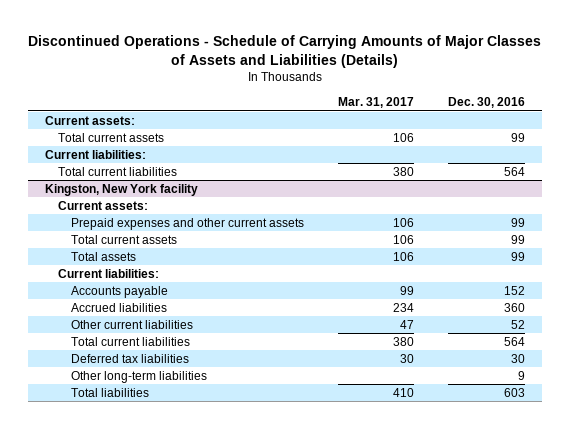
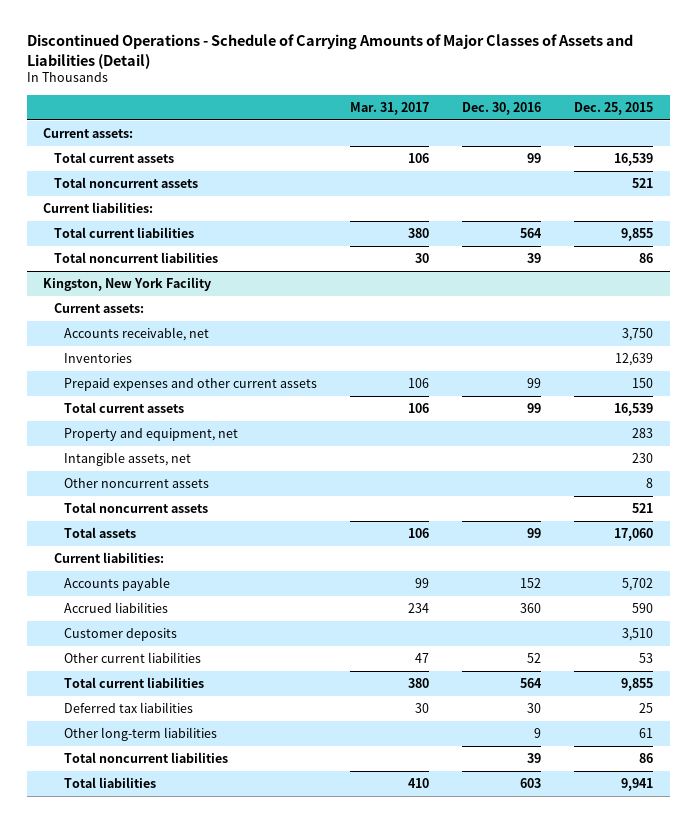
[28,35,542,69] Discontinued Operations - Schedule of Carrying Amounts of Major Classes of Assets and Liabilities (Details) -> [26,34,633,69] Discontinued Operations - Schedule of Carrying Amounts of Major Classes of Assets and Liabilities (Detail)
none -> [574,101,654,115] Dec. 25, 2015
none -> [53,176,198,188] Total noncurrent assets
none -> [53,251,218,263] Total noncurrent liabilities
[44,183,198,196] Kingston, New York facility -> [43,276,212,291] Kingston, New York Facility
none -> [63,326,209,341] Accounts receivable, net
none -> [63,352,132,363] Inventories
none -> [63,427,238,441] Property and equipment, net
none -> [63,451,191,466] Intangible assets, net
none -> [63,477,209,488] Other noncurrent assets
none -> [63,501,208,513] Total noncurrent assets
none -> [63,627,177,641] Customer deposits
none -> [63,751,228,763] Total noncurrent liabilities

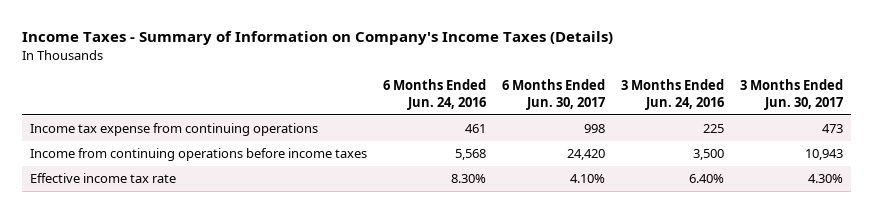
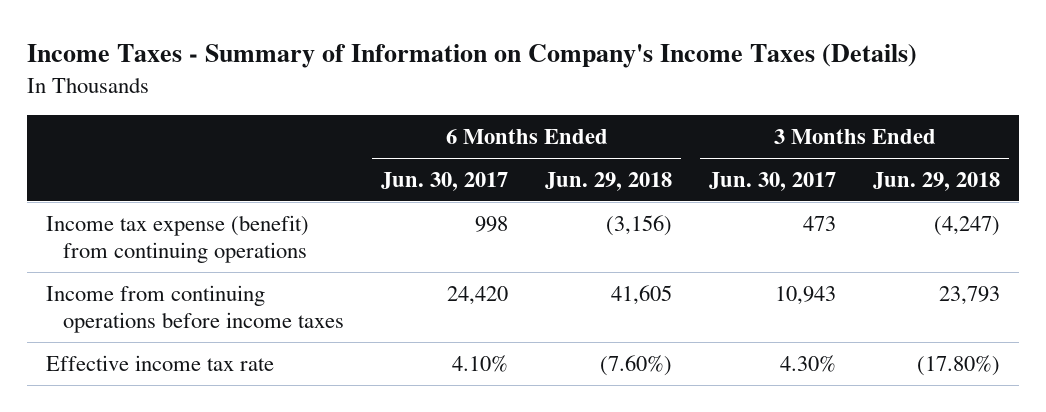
[382,79,486,111] 6 Months Ended Jun. 24, 2016 -> none
[620,79,724,111] 3 Months Ended Jun. 24, 2016 -> none
none -> [545,171,673,191] Jun. 29, 2018
none -> [873,171,1001,191] Jun. 29, 2018
[29,123,318,137] Income tax expense from continuing operations -> [45,214,309,263] Income tax expense (benefit) from continuing operations

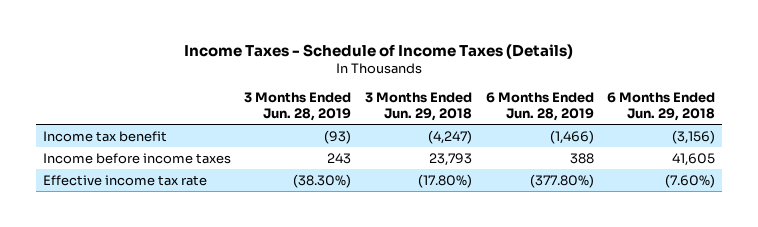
[27,44,918,69] Income Taxes - Summary of Information on Company's Income Taxes (Details) -> [183,44,573,60] Income Taxes - Schedule of Income Taxes (Details)
[381,171,509,191] Jun. 30, 2017 -> none
[709,171,837,191] Jun. 30, 2017 -> none
none -> [244,92,352,121] 3 Months Ended Jun. 28, 2019
none -> [485,92,594,121] 6 Months Ended Jun. 28, 2019
[45,214,309,263] Income tax expense (benefit) from continuing operations -> [42,130,167,142] Income tax benefit
[45,284,345,333] Income from continuing operations before income taxes -> [42,152,231,164] Income before income taxes

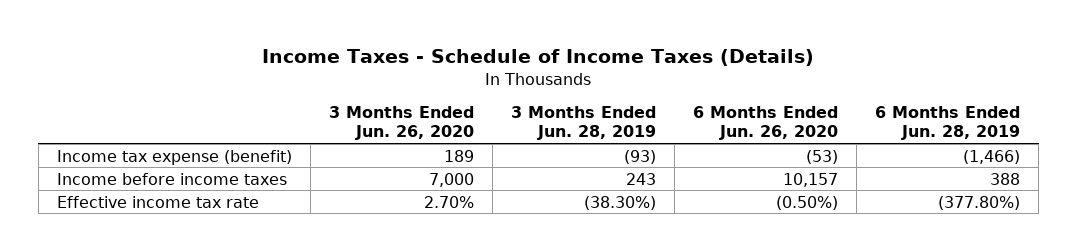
[364,92,472,121] 3 Months Ended Jun. 29, 2018 -> none
[607,92,716,121] 6 Months Ended Jun. 29, 2018 -> none
none -> [328,106,474,141] 3 Months Ended Jun. 26, 2020
none -> [693,106,839,141] 6 Months Ended Jun. 26, 2020
[42,130,167,142] Income tax benefit -> [56,149,292,165] Income tax expense (benefit)

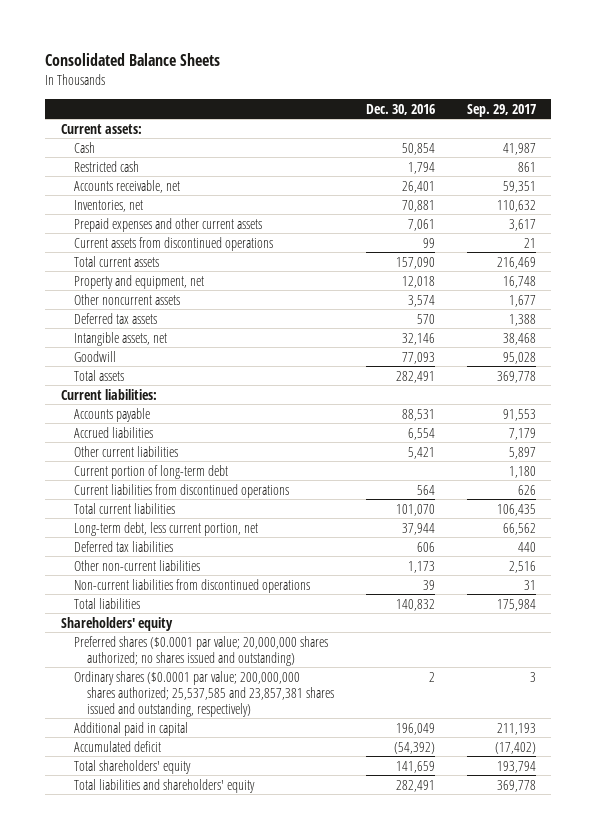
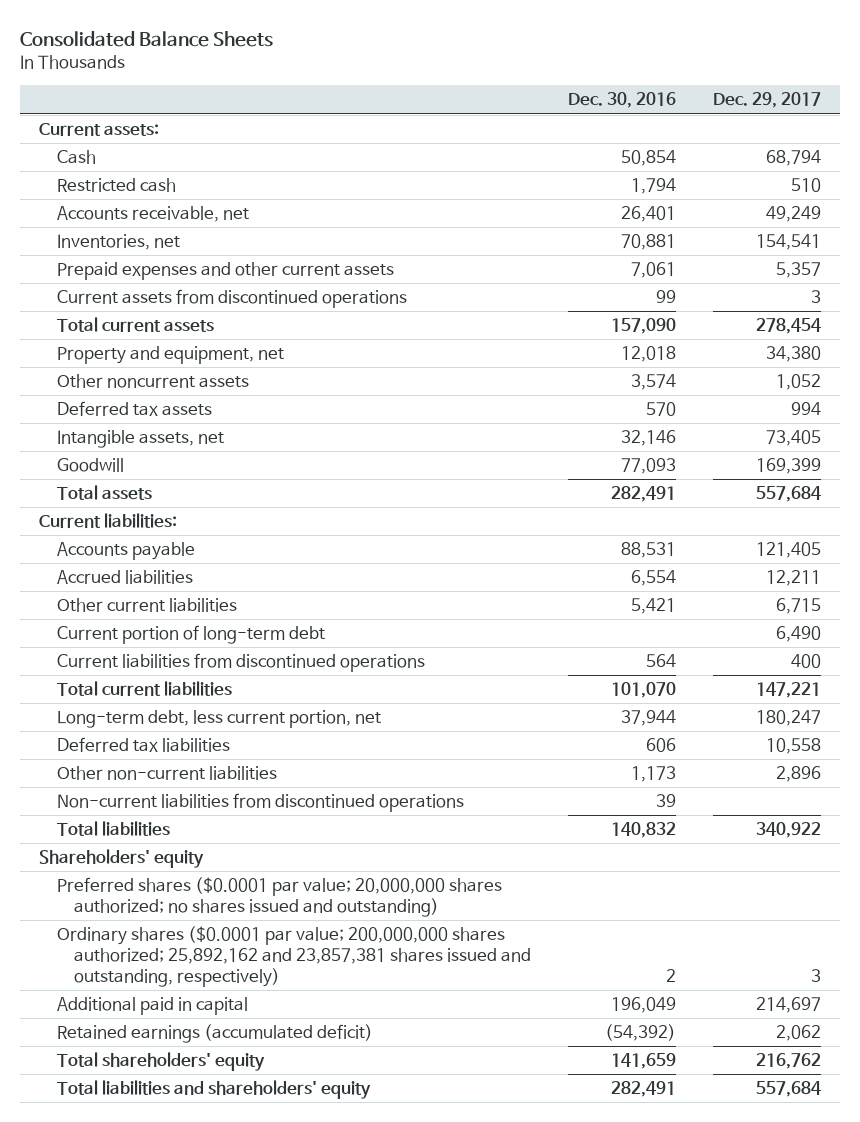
[466,103,536,117] Sep. 29, 2017 -> none
none -> [713,92,822,109] Dec. 29, 2017
[73,670,335,717] Ordinary shares ($0.0001 par value; 200,000,000 shares authorized; 25,537,585 and 23,857,381 shares issued and outstanding, respectively) -> [56,926,532,987] Ordinary shares ($0.0001 par value; 200,000,000 shares authorized; 25,892,162 and 23,857,381 shares issued and outstanding, respectively)
[73,740,161,752] Accumulated deficit -> [56,1024,373,1044] Retained earnings (accumulated deficit)

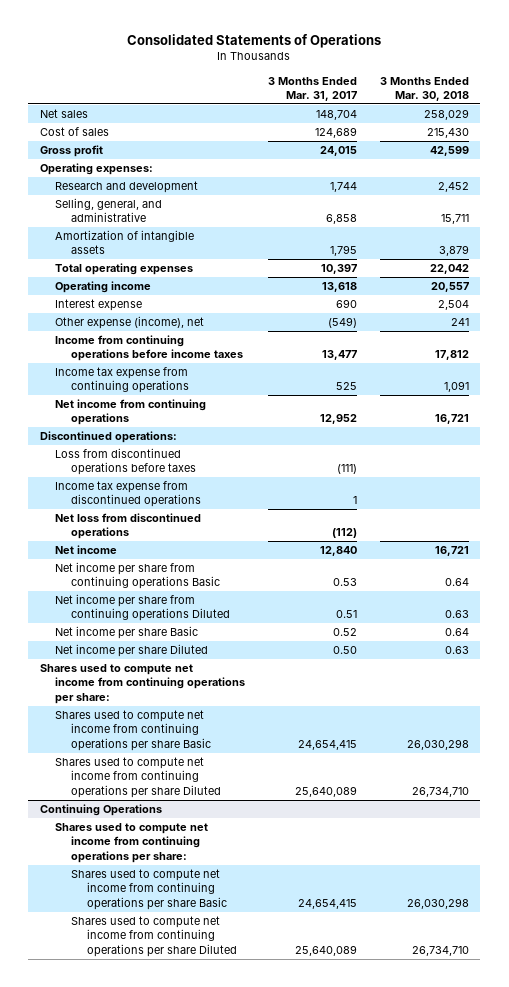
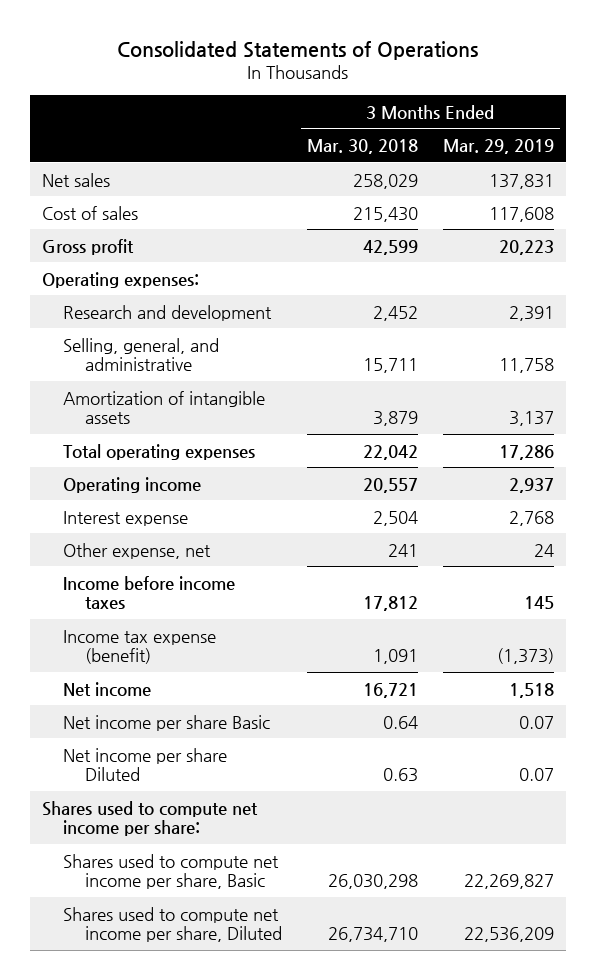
[268,76,358,101] 3 Months Ended Mar. 31, 2017 -> none
none -> [442,138,554,154] Mar. 29, 2019
[55,399,207,426] Net income from continuing operations -> none
[39,431,177,444] Discontinued operations: -> none
[55,448,196,476] Loss from discontinued operations before taxes -> none
[55,481,201,508] Income tax expense from discontinued operations -> none
[55,513,202,540] Net loss from discontinued operations -> none
[55,316,205,330] Other expense (income), net -> [63,542,212,559] Other expense, net
[55,335,243,362] Income from continuing operations before income taxes -> [63,575,236,610] Income before income taxes
[55,367,189,394] Income tax expense from continuing operations -> [63,629,217,665] Income tax expense (benefit)
[55,562,220,590] Net income per share from continuing operations Basic -> none
[55,594,230,622] Net income per share from continuing operations Diluted -> none
[39,804,162,817] Continuing Operations -> none
[55,823,209,863] Shares used to compute net income from continuing operations per share: -> none
[70,869,227,910] Shares used to compute net income from continuing operations per share Basic -> none
[70,916,237,957] Shares used to compute net income from continuing operations per share Diluted -> none
[39,664,246,704] Shares used to compute net income from continuing operations per share: -> [42,800,259,837] Shares used to compute net income per share:
[55,710,211,751] Shares used to compute net income from continuing operations per share Basic -> [63,853,280,890] Shares used to compute net income per share, Basic
[55,757,221,798] Shares used to compute net income from continuing operations per share Diluted -> [63,906,282,943] Shares used to compute net income per share, Diluted

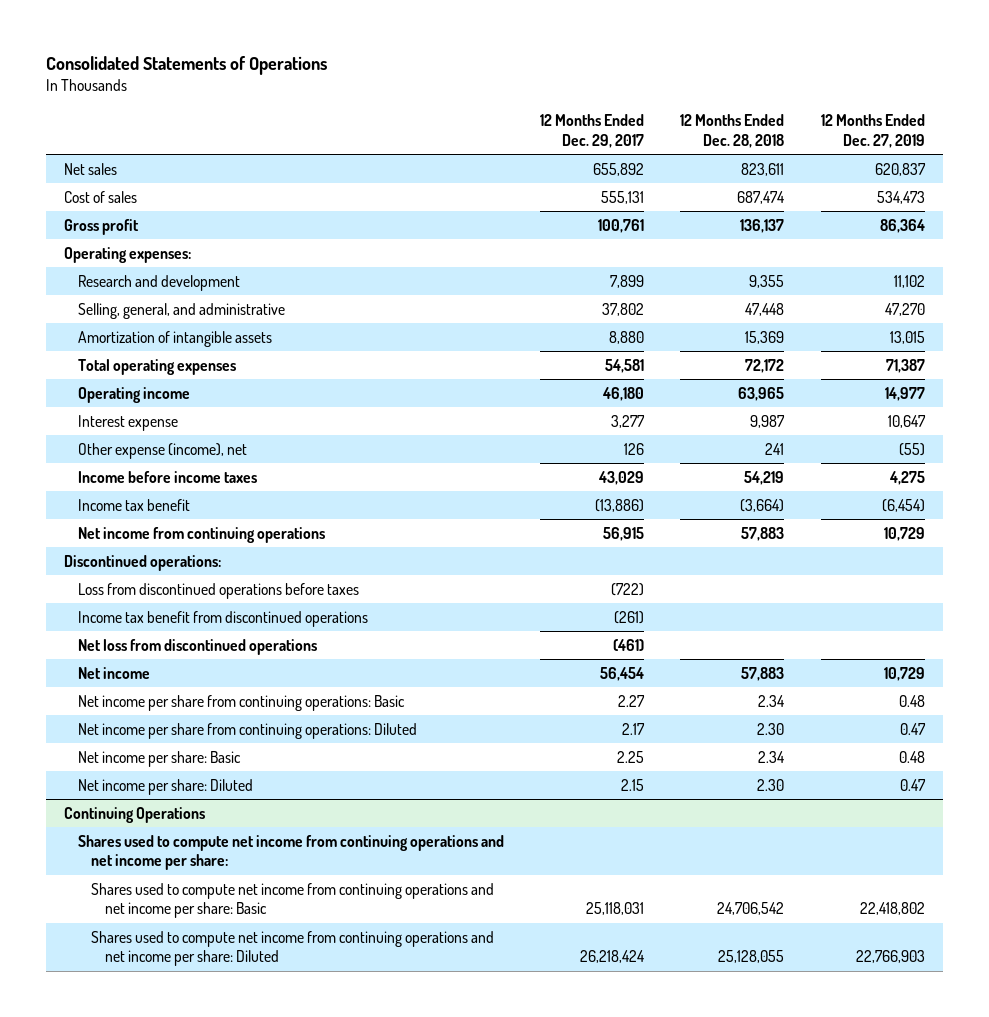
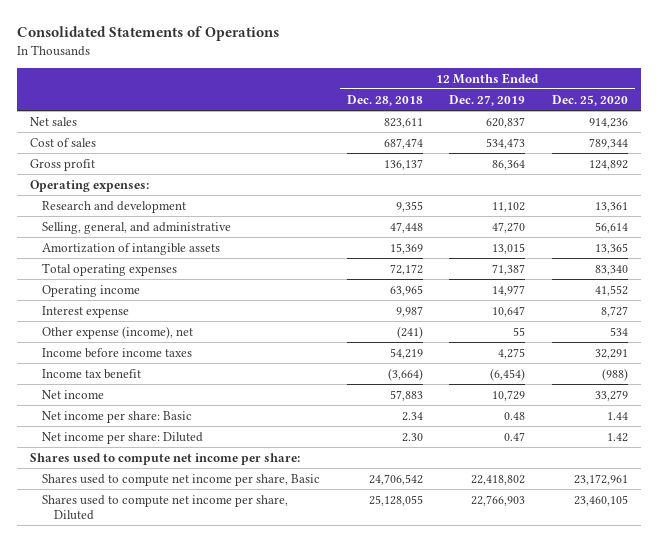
[540,114,645,148] 12 Months Ended Dec. 29, 2017 -> none
none -> [552,94,629,106] Dec. 25, 2020
[765,442,785,455] 241 -> [396,325,423,339] (241)
[898,442,925,456] (55) -> [513,326,526,336] 55
[77,526,325,543] Net income from continuing operations -> none
[64,554,222,571] Discontinued operations: -> none
[77,582,359,599] Loss from discontinued operations before taxes -> none
[77,610,368,627] Income tax benefit from discontinued operations -> none
[77,638,317,655] Net loss from discontinued operations -> none
[77,694,405,711] Net income per share from continuing operations: Basic -> none
[77,722,417,739] Net income per share from continuing operations: Diluted -> none
[64,806,206,823] Continuing Operations -> none
[77,834,504,871] Shares used to compute net income from continuing operations and net income per share: -> [30,452,301,465] Shares used to compute net income per share:
[91,882,495,919] Shares used to compute net income from continuing operations and net income per share: Basic -> [42,473,321,486] Shares used to compute net income per share, Basic
[91,930,495,967] Shares used to compute net income from continuing operations and net income per share: Diluted -> [42,494,289,521] Shares used to compute net income per share, Diluted

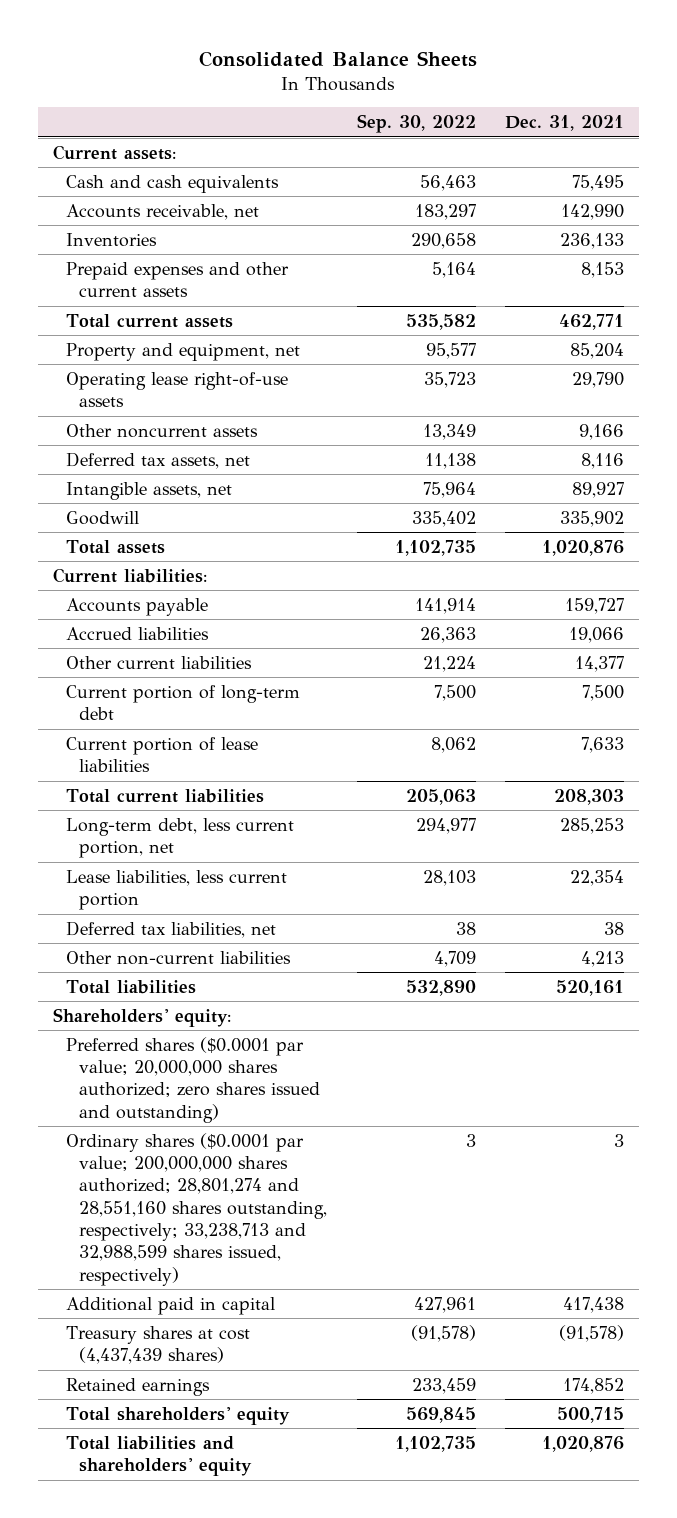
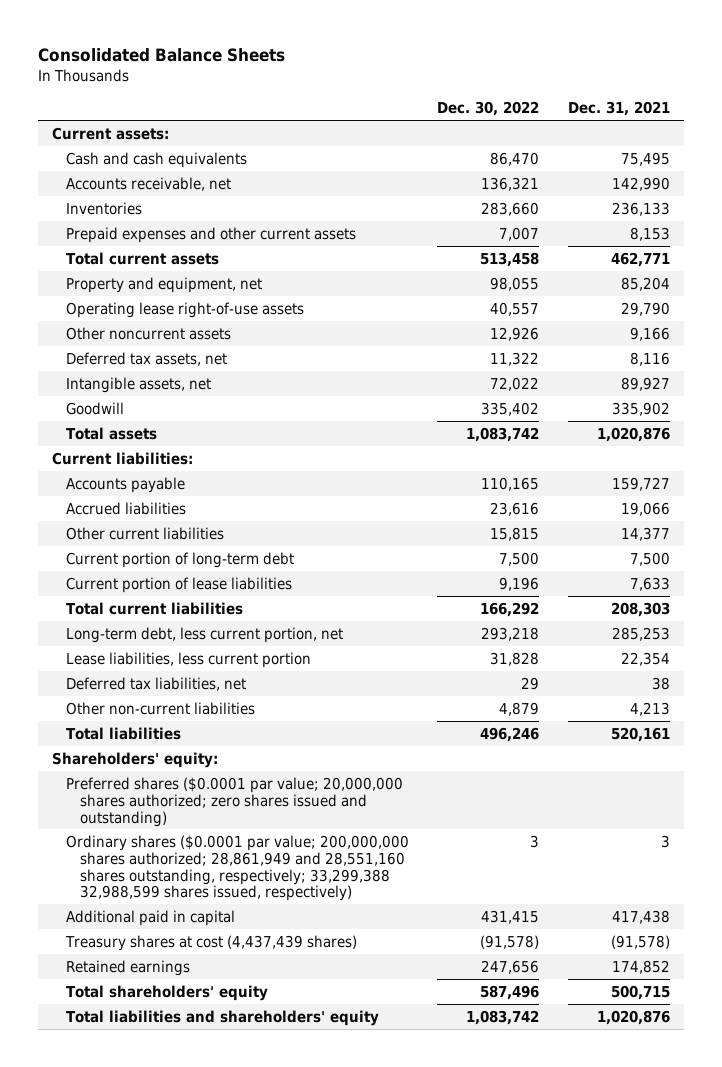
[356,114,476,134] Sep. 30, 2022 -> none
none -> [437,101,540,117] Dec. 30, 2022
[66,1132,328,1286] Ordinary shares ($0.0001 par value; 200,000,000 shares authorized; 28,801,274 and 28,551,160 shares outstanding, respectively; 33,238,713 and 32,988,599 shares issued, respectively) -> [66,834,410,902] Ordinary shares ($0.0001 par value; 200,000,000 shares authorized; 28,861,949 and 28,551,160 shares outstanding, respectively; 33,299,388 32,988,599 shares issued, respectively)

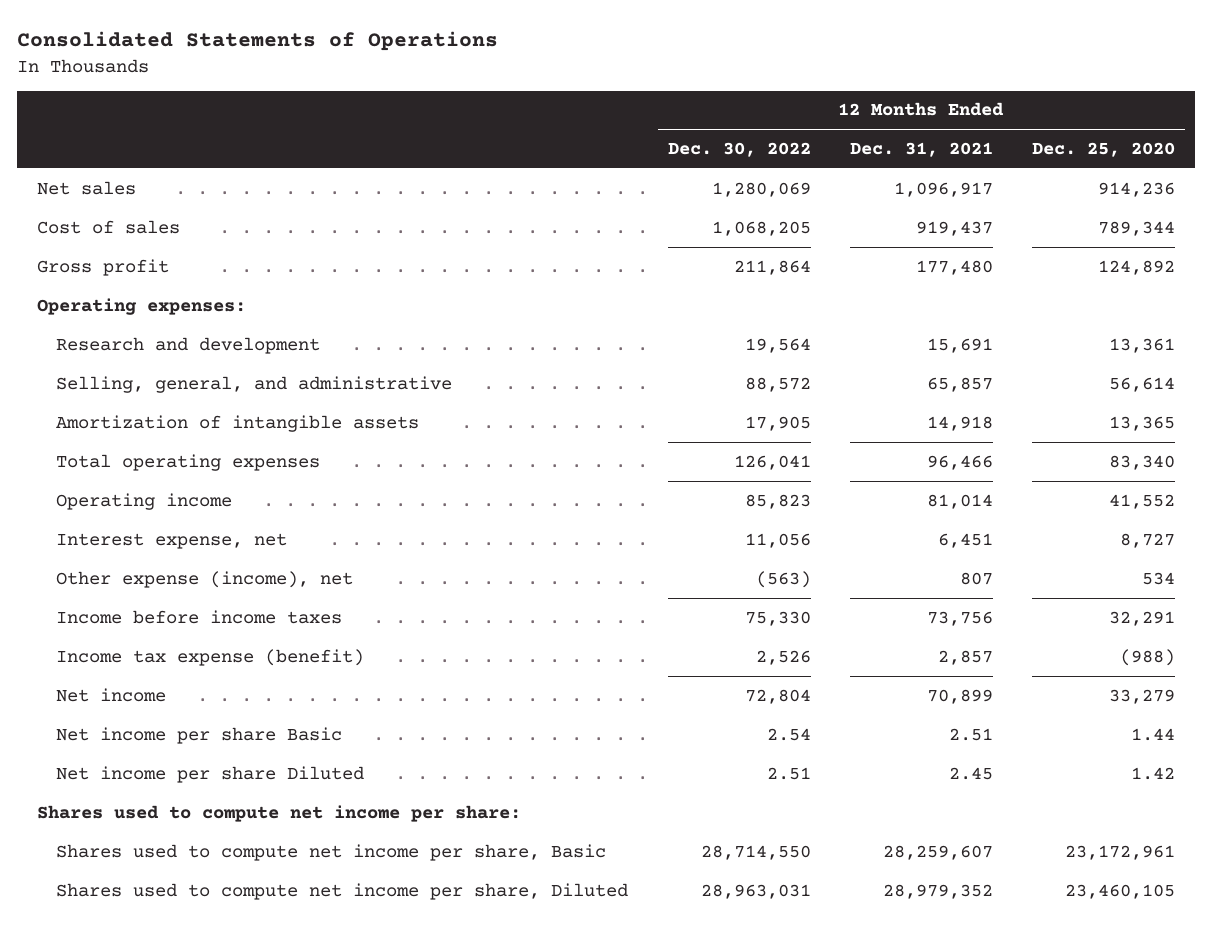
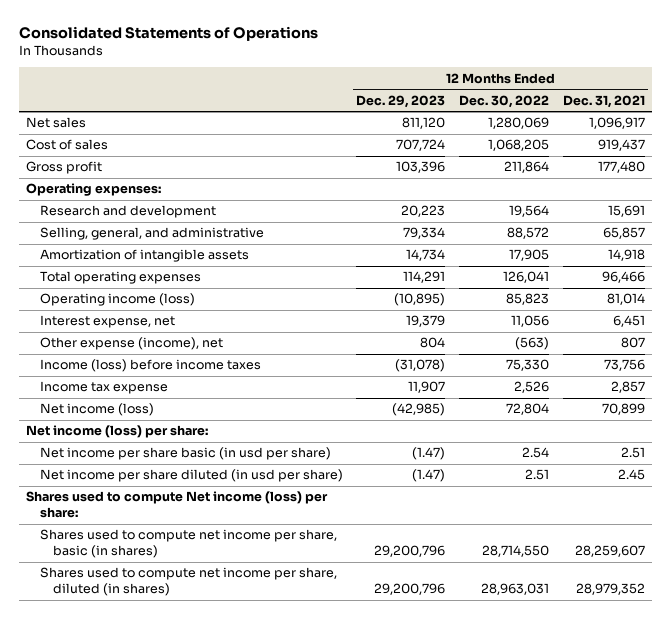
[1032,141,1176,157] Dec. 25, 2020 -> none
none -> [356,94,446,108] Dec. 29, 2023
[56,492,233,510] Operating income -> [39,293,195,307] Operating income (loss)
[56,609,343,624] Income before income taxes -> [39,359,261,373] Income (loss) before income taxes
[56,648,365,666] Income tax expense (benefit) -> [39,381,168,395] Income tax expense
[56,687,167,702] Net income -> [39,403,154,417] Net income (loss)
none -> [25,425,208,439] Net income (loss) per share:
[56,726,343,744] Net income per share Basic -> [39,447,331,461] Net income per share basic (in usd per share)
[56,765,365,783] Net income per share Diluted -> [39,469,343,483] Net income per share diluted (in usd per share)
[36,804,521,822] Shares used to compute net income per share: -> [25,491,328,519] Shares used to compute Net income (loss) per share:
[56,843,607,861] Shares used to compute net income per share, Basic -> [39,529,337,559] Shares used to compute net income per share, basic (in shares)
[56,882,629,900] Shares used to compute net income per share, Diluted -> [39,567,337,597] Shares used to compute net income per share, diluted (in shares)

